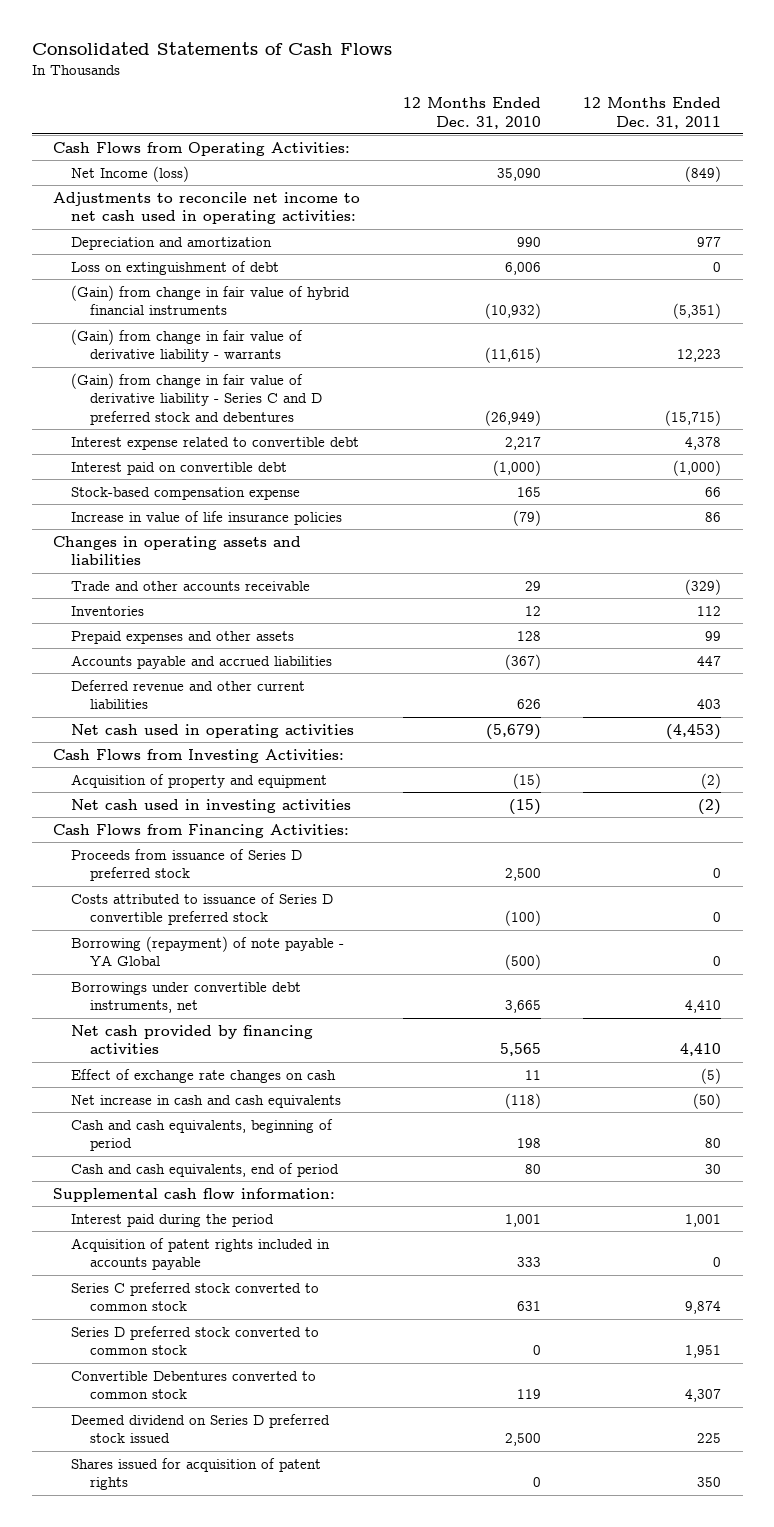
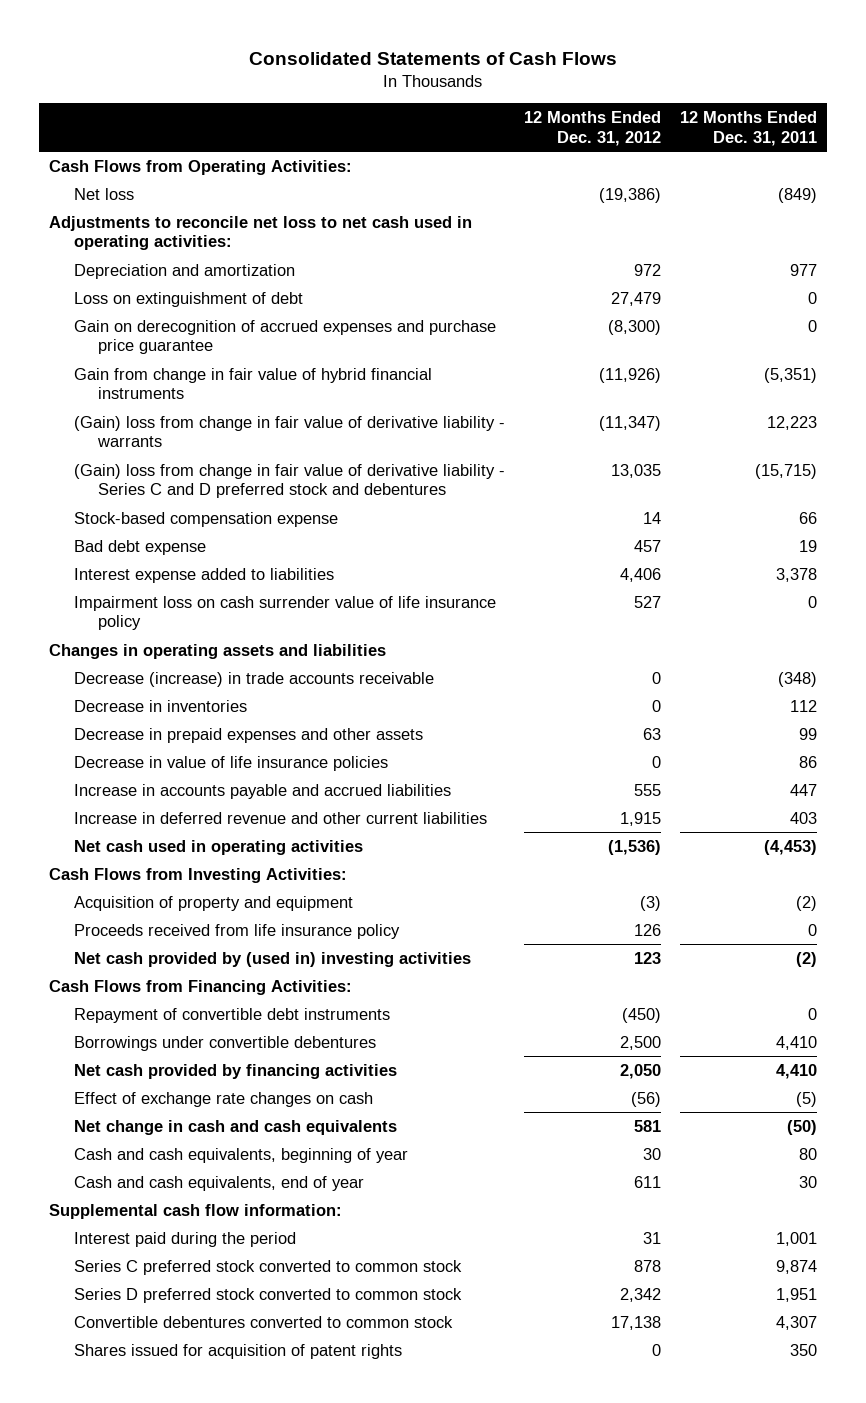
[402,96,541,129] 12 Months Ended Dec. 31, 2010 -> none
none -> [523,111,661,146] 12 Months Ended Dec. 31, 2012
[71,165,190,182] Net Income (loss) -> [73,187,134,200] Net loss
[53,191,361,225] Adjustments to reconcile net income to net cash used in operating activities: -> [48,215,472,251] Adjustments to reconcile net loss to net cash used in operating activities:
[71,436,360,450] Interest expense related to convertible debt -> none
[71,461,288,475] Interest paid on convertible debt -> none
none -> [73,319,496,355] Gain on derecognition of accrued expenses and purchase price guarantee
[71,284,351,316] (Gain) from change in fair value of hybrid financial instruments -> [73,367,432,400] Gain from change in fair value of hybrid financial instruments
[71,328,304,363] (Gain) from change in fair value of derivative liability - warrants -> [73,415,505,448] (Gain) loss from change in fair value of derivative liability - warrants
[71,372,322,426] (Gain) from change in fair value of derivative liability - Series C and D preferred stock and debentures -> [73,463,505,499] (Gain) loss from change in fair value of derivative liability - Series C and D preferred stock and debentures
[71,510,343,525] Increase in value of life insurance policies -> none
none -> [73,539,206,555] Bad debt expense
none -> [73,567,334,583] Interest expense added to liabilities
none -> [73,595,496,631] Impairment loss on cash surrender value of life insurance policy
[71,580,311,591] Trade and other accounts receivable -> [73,671,434,687] Decrease (increase) in trade accounts receivable
[685,578,722,595] (329) -> [778,671,818,687] (348)
[71,605,145,616] Inventories -> [73,699,247,712] Decrease in inventories
[71,630,295,644] Prepaid expenses and other assets -> [73,727,423,743] Decrease in prepaid expenses and other assets
none -> [73,755,388,771] Decrease in value of life insurance policies
[71,654,333,669] Accounts payable and accrued liabilities -> [73,783,451,799] Increase in accounts payable and accrued liabilities
[71,679,306,710] Deferred revenue and other current liabilities -> [73,811,487,824] Increase in deferred revenue and other current liabilities
none -> [73,923,400,939] Proceeds received from life insurance policy
[71,798,352,813] Net cash used in investing activities -> [73,951,471,967] Net cash provided by (used in) investing activities
[71,848,303,882] Proceeds from issuance of Series D preferred stock -> none
[71,892,334,926] Costs attributed to issuance of Series D convertible preferred stock -> none
[71,935,345,967] Borrowing (repayment) of note payable - YA Global -> none
none -> [73,1007,390,1023] Repayment of convertible debt instruments
[71,981,302,1014] Borrowings under convertible debt instruments, net -> [73,1035,376,1051] Borrowings under convertible debentures
[71,1094,342,1108] Net increase in cash and cash equivalents -> [73,1119,397,1135] Net change in cash and cash equivalents
[71,1118,334,1152] Cash and cash equivalents, beginning of period -> [73,1147,408,1163] Cash and cash equivalents, beginning of year
[71,1162,340,1177] Cash and cash equivalents, end of period -> [73,1175,364,1191] Cash and cash equivalents, end of year
[71,1237,331,1271] Acquisition of patent rights included in accounts payable -> none
[71,1413,331,1444] Deemed dividend on Series D preferred stock issued -> none
[71,1370,317,1400] Convertible Debentures converted to common stock -> [73,1315,453,1328] Convertible debentures converted to common stock

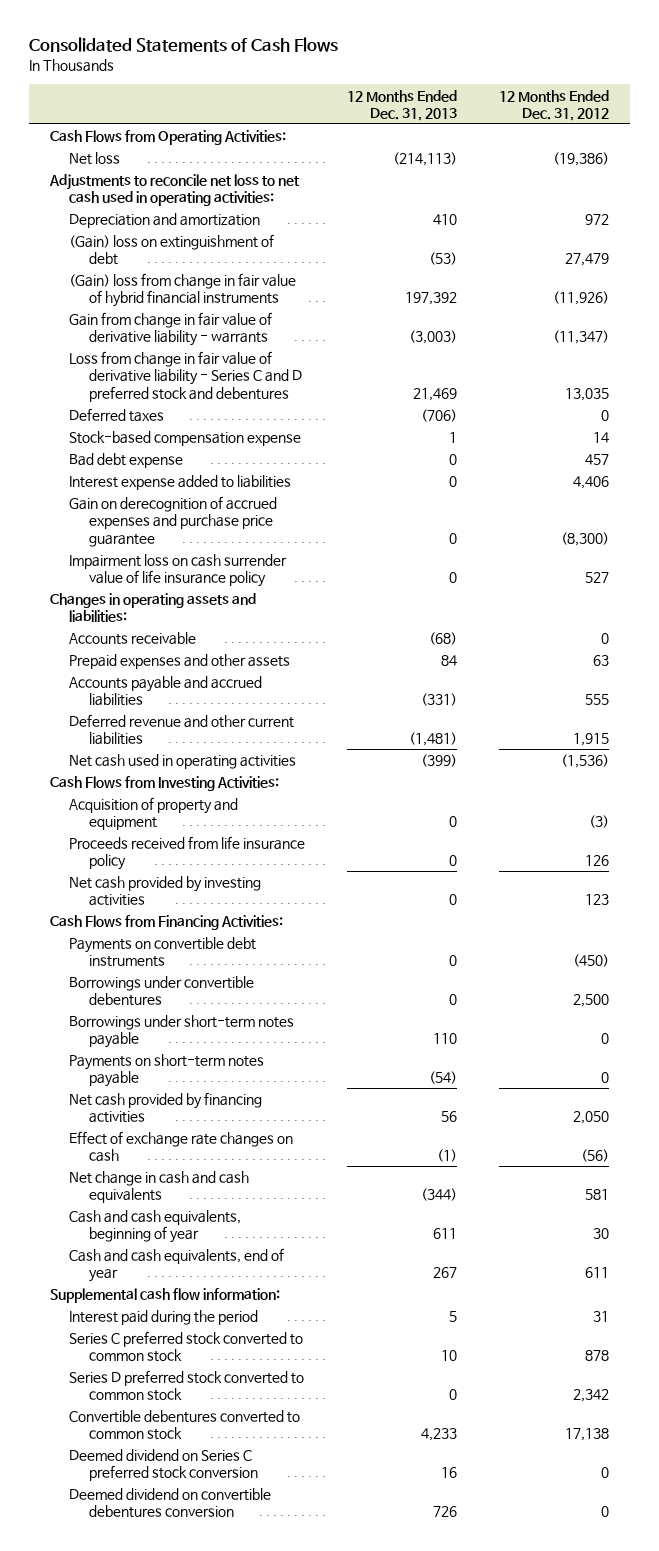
[680,111,818,146] 12 Months Ended Dec. 31, 2011 -> none
none -> [347,89,458,121] 12 Months Ended Dec. 31, 2013
[73,291,303,307] Loss on extinguishment of debt -> [69,234,275,266] (Gain) loss on extinguishment of debt
[73,367,432,400] Gain from change in fair value of hybrid financial instruments -> [69,273,297,308] (Gain) loss from change in fair value of hybrid financial instruments
[73,415,505,448] (Gain) loss from change in fair value of derivative liability - warrants -> [69,312,273,347] Gain from change in fair value of derivative liability - warrants
[73,463,505,499] (Gain) loss from change in fair value of derivative liability - Series C and D preferred stock and debentures -> [69,351,302,402] Loss from change in fair value of derivative liability - Series C and D preferred stock and debentures
none -> [69,408,165,423] Deferred taxes
[73,319,496,355] Gain on derecognition of accrued expenses and purchase price guarantee -> [69,496,278,547] Gain on derecognition of accrued expenses and purchase price guarantee
[73,699,247,712] Decrease in inventories -> none
[73,755,388,771] Decrease in value of life insurance policies -> none
[48,643,386,659] Changes in operating assets and liabilities -> [49,593,256,623] Changes in operating assets and liabilities:
[73,671,434,687] Decrease (increase) in trade accounts receivable -> [69,632,197,646] Accounts receivable
[73,727,423,743] Decrease in prepaid expenses and other assets -> [69,654,291,670] Prepaid expenses and other assets
[73,783,451,799] Increase in accounts payable and accrued liabilities -> [69,676,263,707] Accounts payable and accrued liabilities
[73,811,487,824] Increase in deferred revenue and other current liabilities -> [69,714,295,746] Deferred revenue and other current liabilities
[73,951,471,967] Net cash provided by (used in) investing activities -> [69,876,262,907] Net cash provided by investing activities
[73,1007,390,1023] Repayment of convertible debt instruments -> [69,937,257,968] Payments on convertible debt instruments
none -> [69,1015,295,1049] Borrowings under short-term notes payable
none -> [69,1054,265,1088] Payments on short-term notes payable
[73,1343,402,1359] Shares issued for acquisition of patent rights -> none
none -> [69,1449,258,1482] Deemed dividend on Series C preferred stock conversion
none -> [69,1488,272,1519] Deemed dividend on convertible debentures conversion

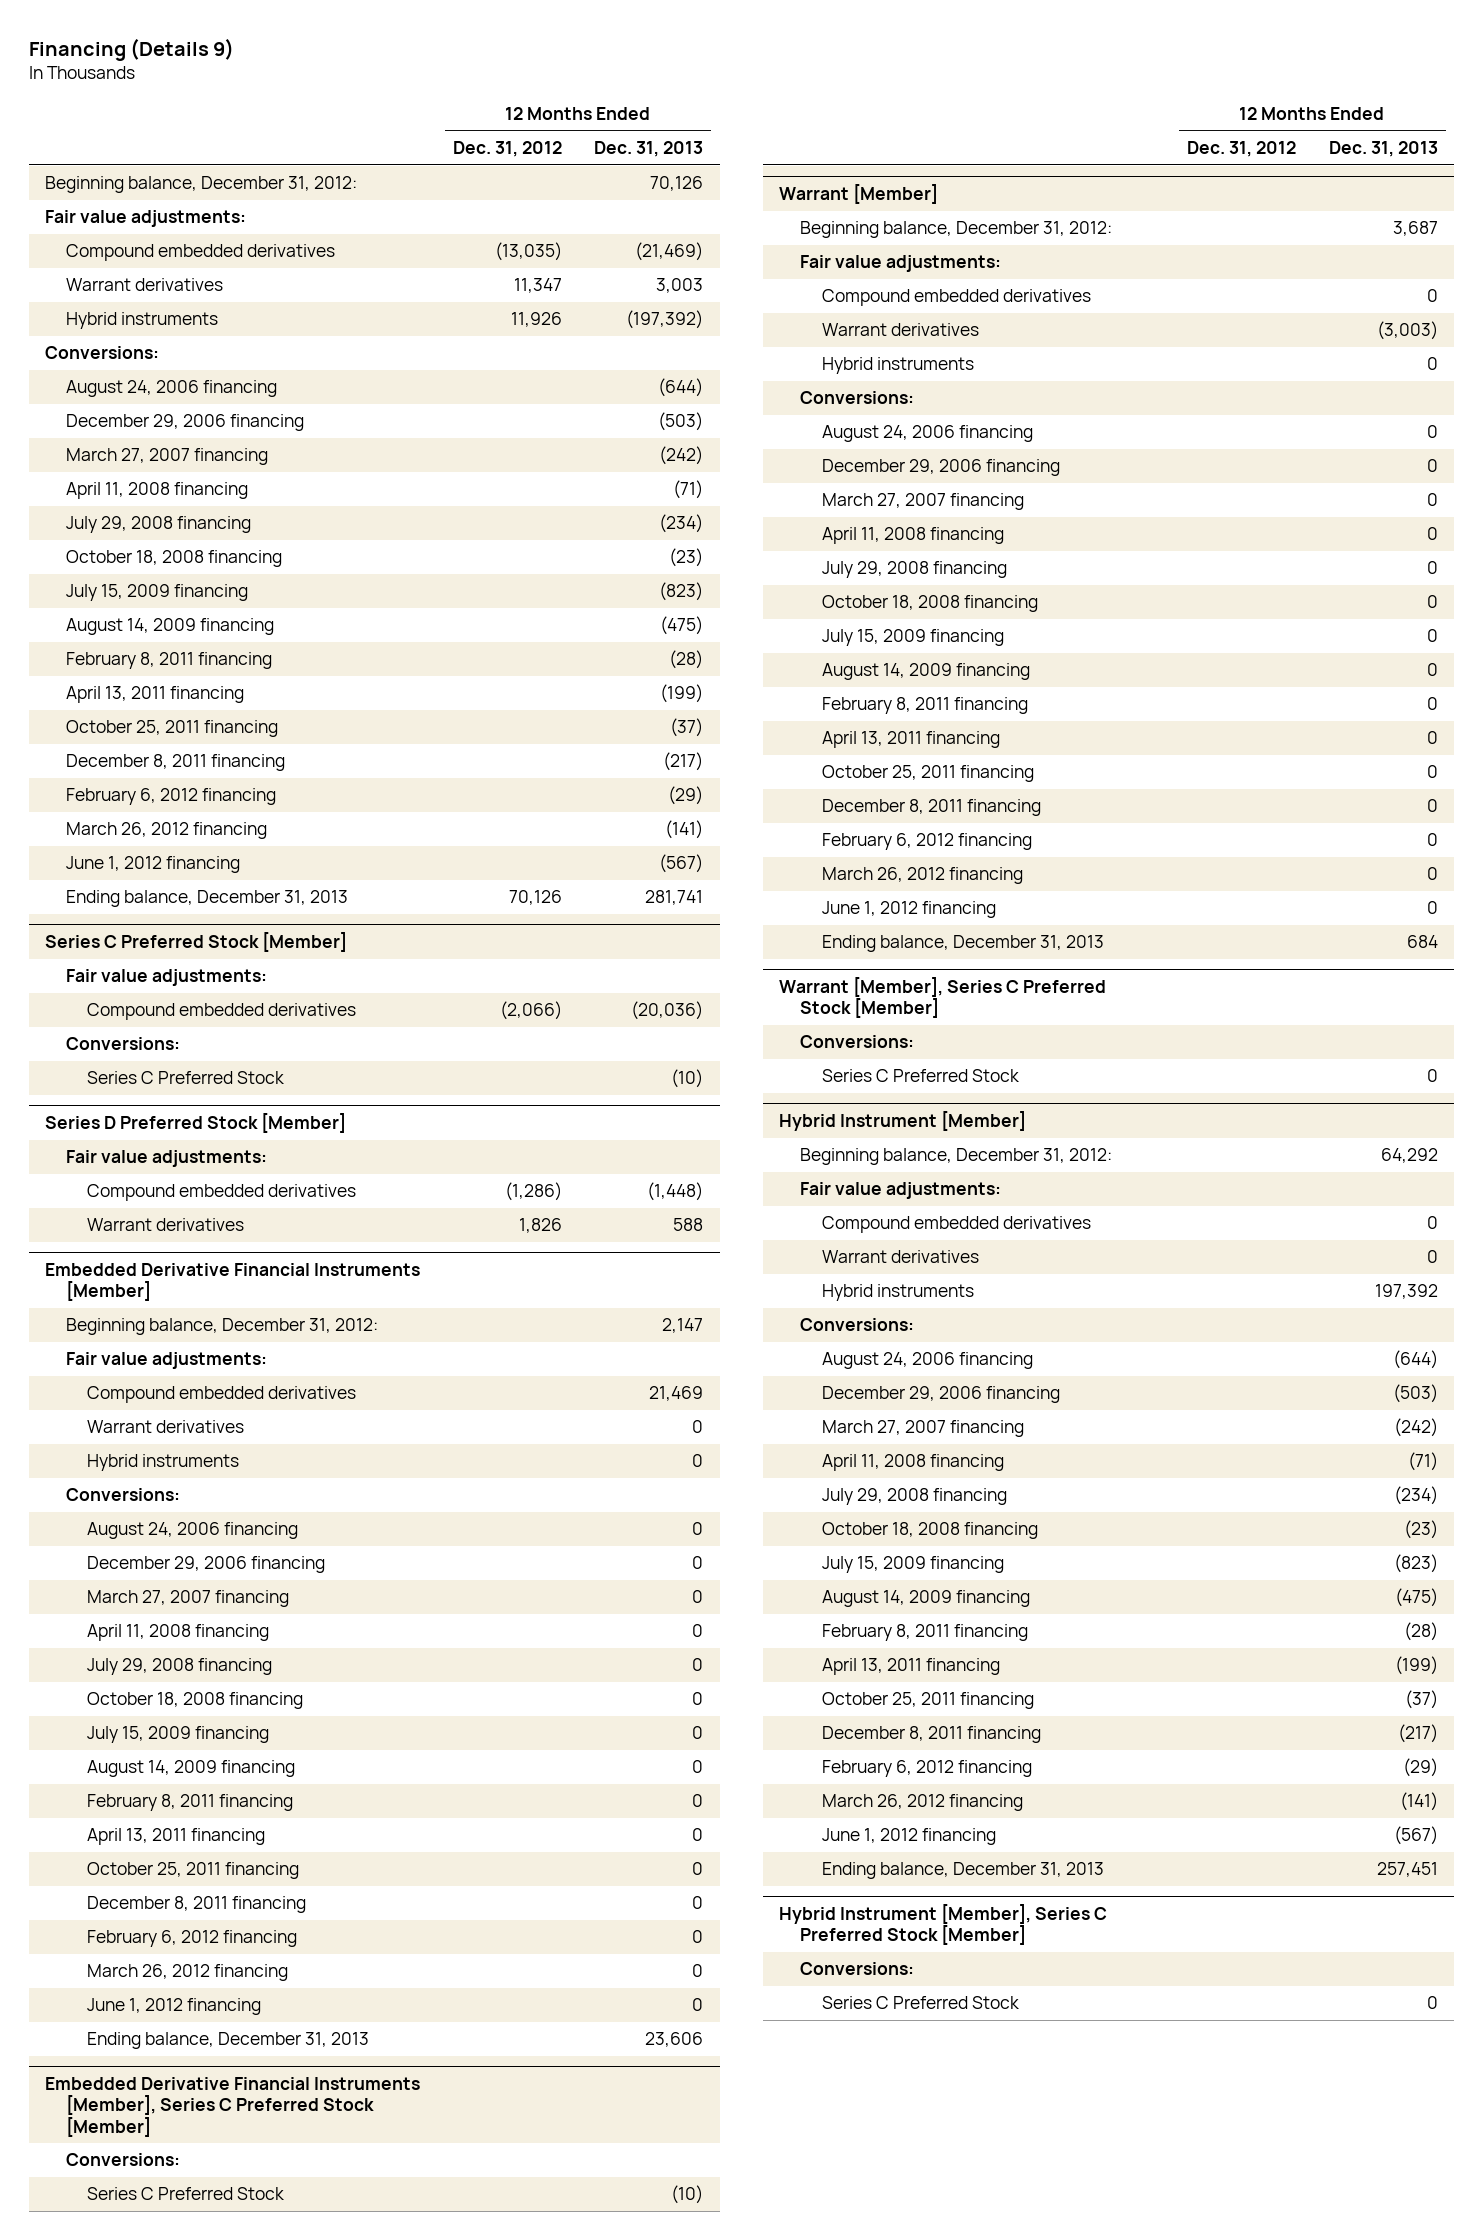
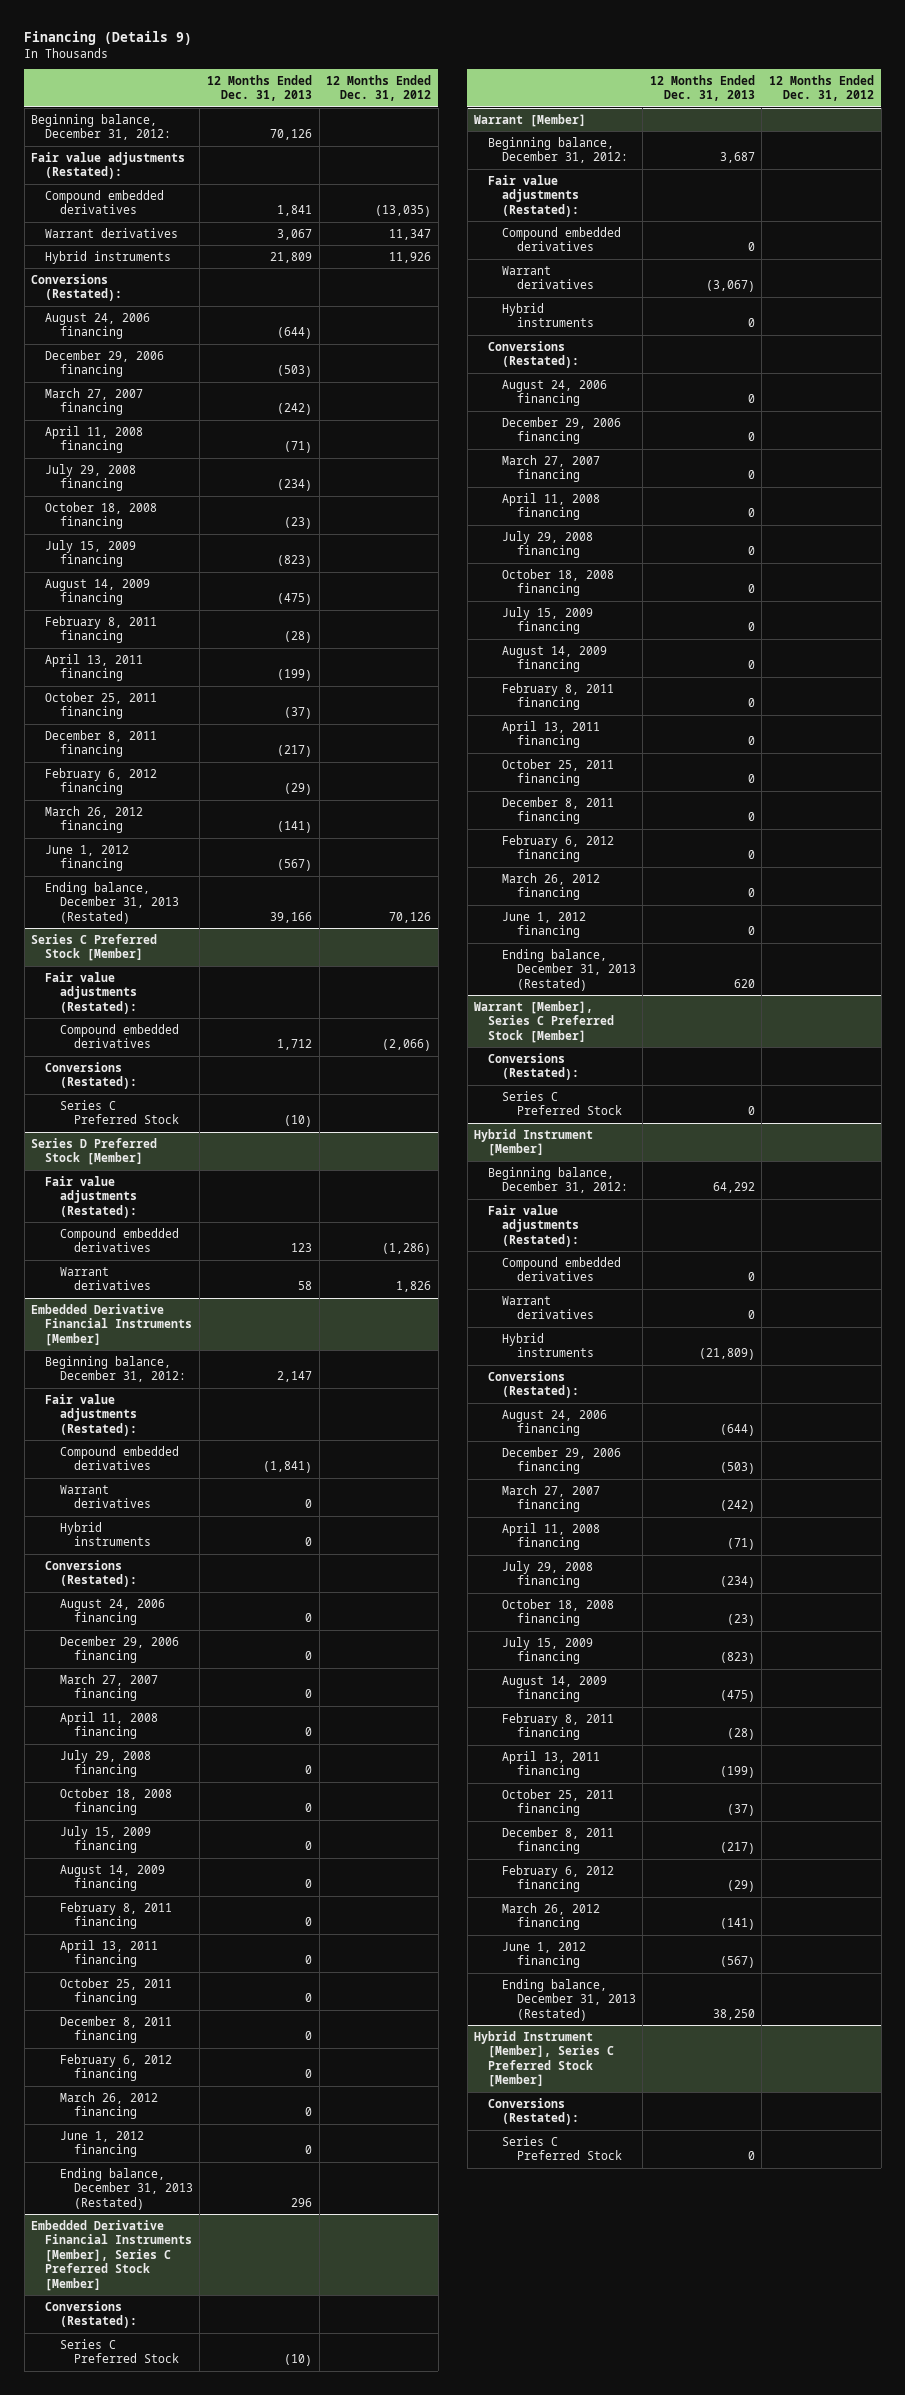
[45,210,247,228] Fair value adjustments: -> [31,151,186,180] Fair value adjustments (Restated):
[635,242,704,262] (21,469) -> [277,205,313,217] 1,841
[656,278,704,294] 3,003 -> [277,228,313,240] 3,067
[626,310,704,330] (197,392) -> [270,251,313,263] 21,809
[45,346,160,360] Conversions: -> [31,273,123,302] Conversions (Restated):
[66,890,349,908] Ending balance, December 31, 2013 -> [45,881,179,924] Ending balance, December 31, 2013 (Restated)
[645,890,704,906] 281,741 -> [270,911,313,923] 39,166
[66,969,268,987] Fair value adjustments: -> [45,971,137,1014] Fair value adjustments (Restated):
[631,1001,704,1021] (20,036) -> [277,1039,313,1051] 1,712
[66,1037,181,1051] Conversions: -> [45,1061,137,1090] Conversions (Restated):
[66,1150,268,1168] Fair value adjustments: -> [45,1175,137,1218] Fair value adjustments (Restated):
[647,1182,704,1202] (1,448) -> [291,1243,313,1253] 123
[673,1218,704,1232] 588 -> [298,1281,313,1291] 58
[66,1352,268,1370] Fair value adjustments: -> [45,1393,137,1436] Fair value adjustments (Restated):
[649,1386,704,1402] 21,469 -> [263,1461,313,1474] (1,841)
[66,1488,181,1502] Conversions: -> [45,1559,137,1588] Conversions (Restated):
[87,2032,370,2050] Ending balance, December 31, 2013 -> [59,2167,193,2210] Ending balance, December 31, 2013 (Restated)
[645,2032,704,2048] 23,606 -> [291,2197,313,2207] 296
[66,2153,181,2167] Conversions: -> [45,2300,137,2329] Conversions (Restated):
[800,255,1002,273] Fair value adjustments: -> [488,174,580,217] Fair value adjustments (Restated):
[1376,321,1438,341] (3,003) -> [705,280,755,293] (3,067)
[800,391,915,405] Conversions: -> [488,340,580,369] Conversions (Restated):
[821,935,1104,953] Ending balance, December 31, 2013 -> [502,948,636,991] Ending balance, December 31, 2013 (Restated)
[1406,935,1438,949] 684 -> [733,978,755,988] 620
[800,1035,915,1049] Conversions: -> [488,1052,580,1081] Conversions (Restated):
[800,1182,1002,1200] Fair value adjustments: -> [488,1204,580,1247] Fair value adjustments (Restated):
[1374,1284,1438,1300] 197,392 -> [698,1348,755,1361] (21,809)
[800,1318,915,1332] Conversions: -> [488,1370,580,1399] Conversions (Restated):
[821,1862,1104,1880] Ending balance, December 31, 2013 -> [502,1978,636,2021] Ending balance, December 31, 2013 (Restated)
[1376,1862,1438,1878] 257,451 -> [712,2008,755,2020] 38,250
[800,1962,915,1976] Conversions: -> [488,2097,580,2126] Conversions (Restated):

